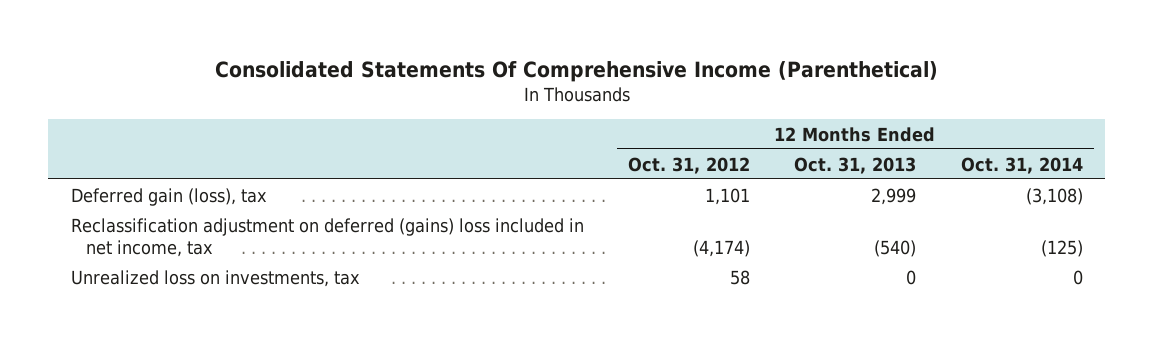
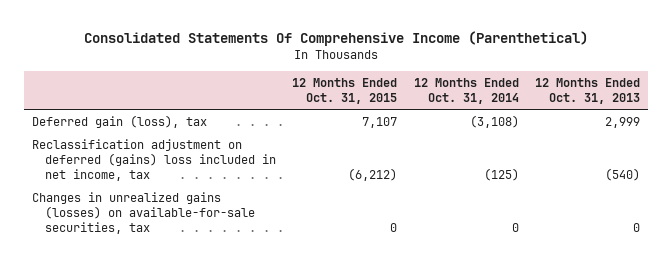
[627,156,750,174] Oct. 31, 2012 -> none
none -> [292,77,398,104] 12 Months Ended Oct. 31, 2015
[70,269,360,287] Unrealized loss on investments, tax -> none
none -> [32,191,255,235] Changes in unrealized gains (losses) on available-for-sale securities, tax

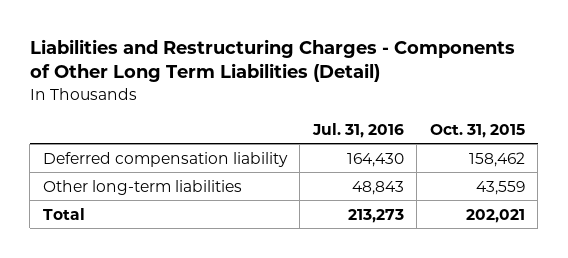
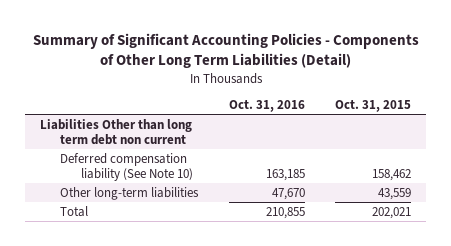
[29,39,515,83] Liabilities and Restructuring Charges - Components of Other Long Term Liabilities (Detail) -> [32,32,419,69] Summary of Significant Accounting Policies - Components of Other Long Term Liabilities (Detail)
[311,122,404,138] Jul. 31, 2016 -> none
none -> [228,99,305,112] Oct. 31, 2016
none -> [40,118,193,145] Liabilities Other than long term debt non current
[42,151,288,167] Deferred compensation liability -> [60,152,193,181] Deferred compensation liability (See Note 10)

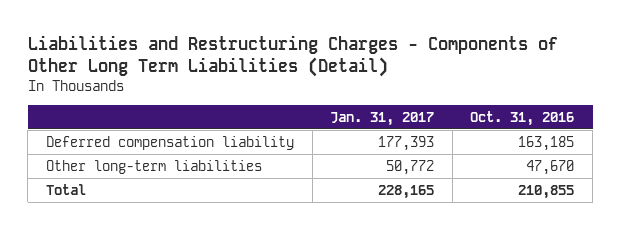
[32,32,419,69] Summary of Significant Accounting Policies - Components of Other Long Term Liabilities (Detail) -> [27,34,558,77] Liabilities and Restructuring Charges - Components of Other Long Term Liabilities (Detail)
[335,99,412,112] Oct. 31, 2015 -> none
none -> [330,111,435,126] Jan. 31, 2017
[40,118,193,145] Liabilities Other than long term debt non current -> none
[60,152,193,181] Deferred compensation liability (See Note 10) -> [45,135,294,150] Deferred compensation liability

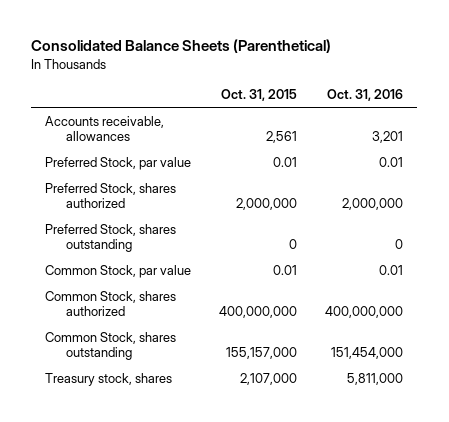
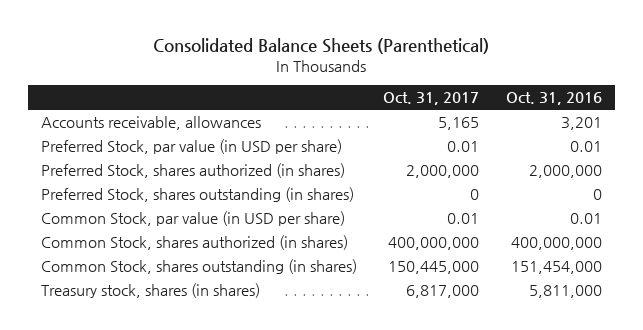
[221,89,298,102] Oct. 31, 2015 -> none
none -> [383,92,480,106] Oct. 31, 2017
[45,156,192,170] Preferred Stock, par value -> [41,138,343,154] Preferred Stock, par value (in USD per share)
[45,182,177,209] Preferred Stock, shares authorized -> [41,162,346,178] Preferred Stock, shares authorized (in shares)
[45,223,177,253] Preferred Stock, shares outstanding -> [41,186,355,202] Preferred Stock, shares outstanding (in shares)
[45,264,192,278] Common Stock, par value -> [41,210,346,226] Common Stock, par value (in USD per share)
[45,290,177,317] Common Stock, shares authorized -> [41,234,349,250] Common Stock, shares authorized (in shares)
[45,331,177,361] Common Stock, shares outstanding -> [41,258,358,274] Common Stock, shares outstanding (in shares)
[45,372,173,386] Treasury stock, shares -> [41,282,261,298] Treasury stock, shares (in shares)

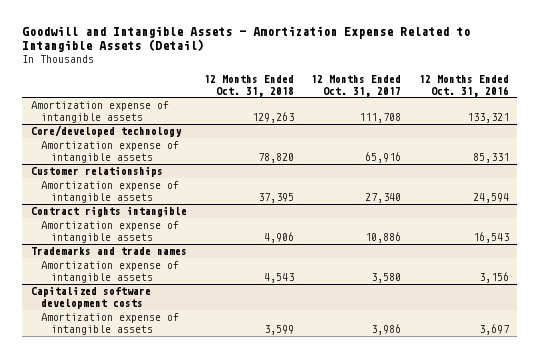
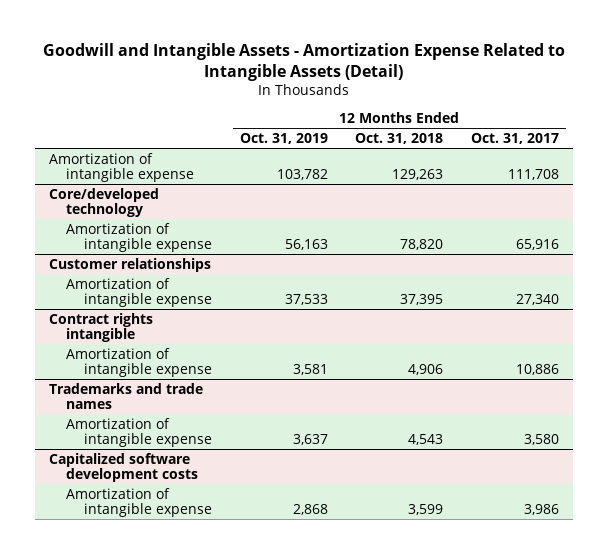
[418,74,509,97] 12 Months Ended Oct. 31, 2016 -> none
none -> [239,132,328,144] Oct. 31, 2019
[30,101,169,123] Amortization expense of intangible assets -> [48,152,195,183] Amortization of intangible expense
[40,141,179,163] Amortization expense of intangible assets -> [66,222,213,253] Amortization of intangible expense
[40,181,179,203] Amortization expense of intangible assets -> [66,277,213,308] Amortization of intangible expense
[40,221,179,243] Amortization expense of intangible assets -> [66,347,213,378] Amortization of intangible expense
[40,261,179,283] Amortization expense of intangible assets -> [66,417,213,448] Amortization of intangible expense
[40,313,179,335] Amortization expense of intangible assets -> [66,487,213,518] Amortization of intangible expense

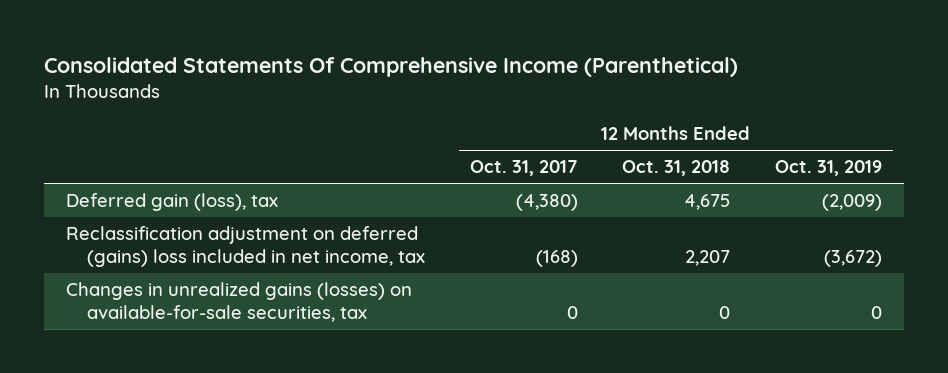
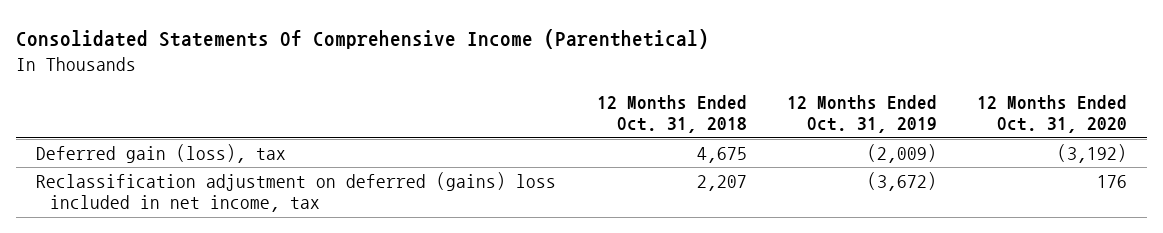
[469,160,578,177] Oct. 31, 2017 -> none
none -> [977,95,1128,134] 12 Months Ended Oct. 31, 2020
[66,282,413,323] Changes in unrealized gains (losses) on available-for-sale securities, tax -> none

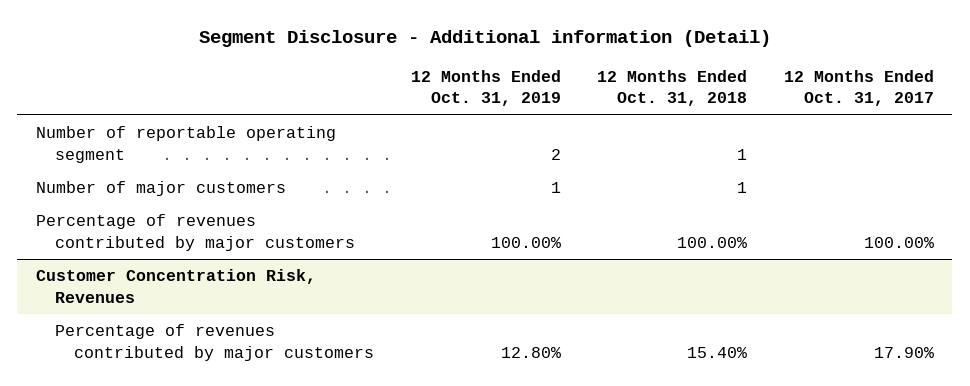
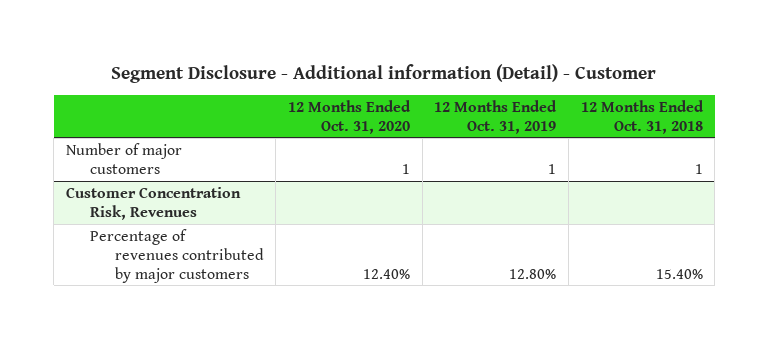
[198,30,771,48] Segment Disclosure - Additional information (Detail) -> [111,63,657,83] Segment Disclosure - Additional information (Detail) - Customer
[784,69,935,107] 12 Months Ended Oct. 31, 2017 -> none
none -> [288,99,412,134] 12 Months Ended Oct. 31, 2020
[35,126,336,163] Number of reportable operating segment -> none
[35,214,355,251] Percentage of revenues contributed by major customers -> none

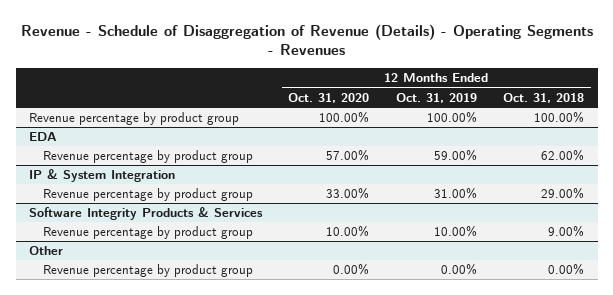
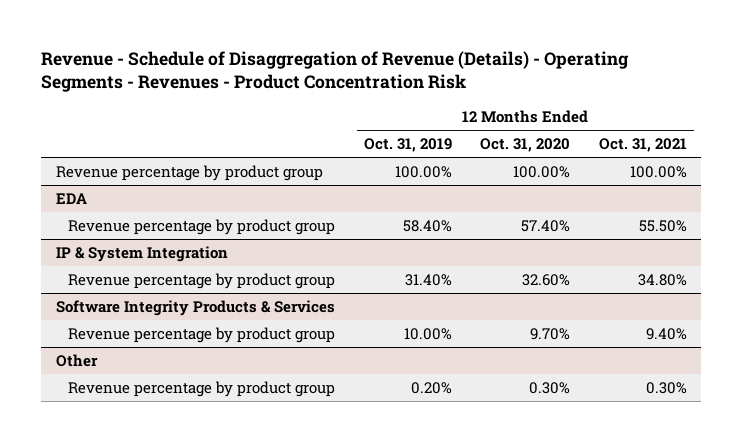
[20,23,593,56] Revenue - Schedule of Disaggregation of Revenue (Details) - Operating Segments - Revenues -> [41,50,630,93] Revenue - Schedule of Disaggregation of Revenue (Details) - Operating Segments - Revenues - Product Concentration Risk
[503,92,585,103] Oct. 31, 2018 -> none
none -> [598,138,687,153] Oct. 31, 2021
[326,149,370,162] 57.00% -> [521,219,571,232] 57.40%
[433,149,477,162] 59.00% -> [402,219,452,232] 58.40%
[326,187,370,200] 33.00% -> [522,273,571,286] 32.60%
[433,187,477,200] 31.00% -> [404,273,452,286] 31.40%
[326,225,370,238] 10.00% -> [530,327,571,340] 9.70%
[333,263,370,276] 0.00% -> [529,381,571,394] 0.30%
[440,263,477,276] 0.00% -> [410,381,452,394] 0.20%

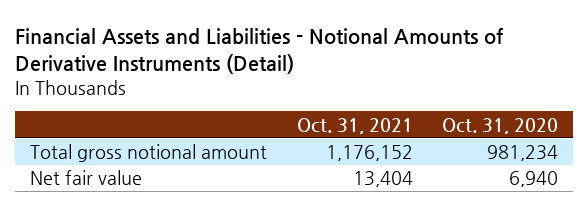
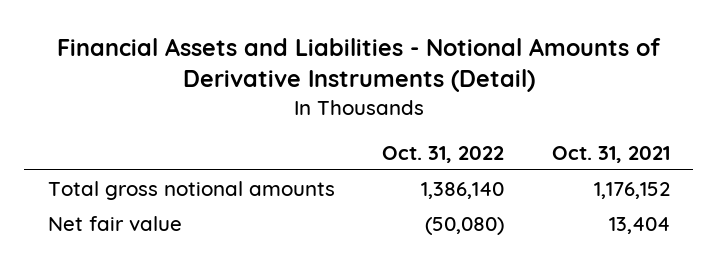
[442,117,559,134] Oct. 31, 2020 -> none
none -> [382,145,505,163] Oct. 31, 2022
[30,144,268,163] Total gross notional amount -> [47,180,335,200] Total gross notional amounts

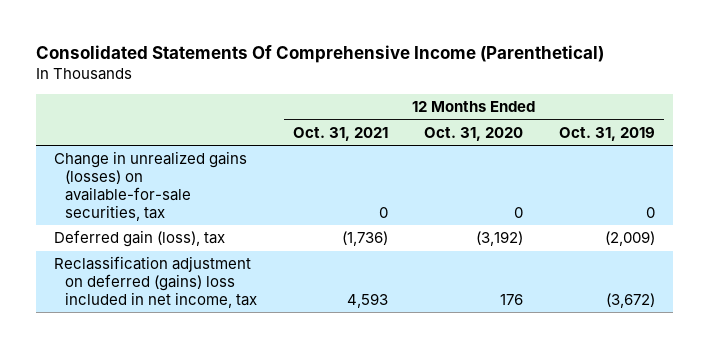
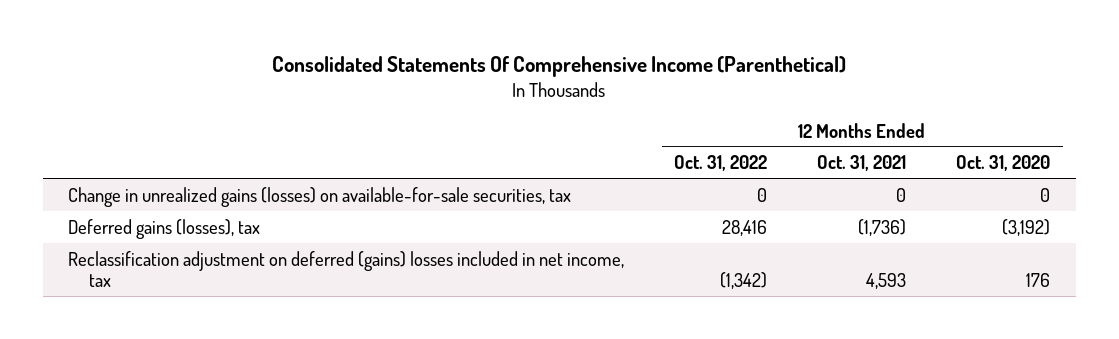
[559,126,656,141] Oct. 31, 2019 -> none
none -> [674,155,768,172] Oct. 31, 2022
[54,230,226,248] Deferred gain (loss), tax -> [68,218,261,239] Deferred gains (losses), tax
[54,256,257,308] Reclassification adjustment on deferred (gains) loss included in net income, tax -> [68,250,625,288] Reclassification adjustment on deferred (gains) losses included in net income, tax

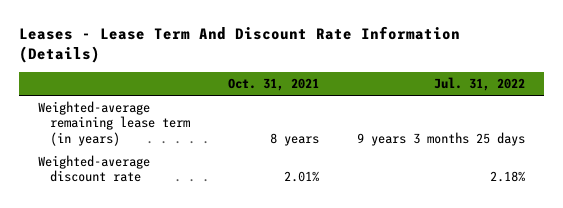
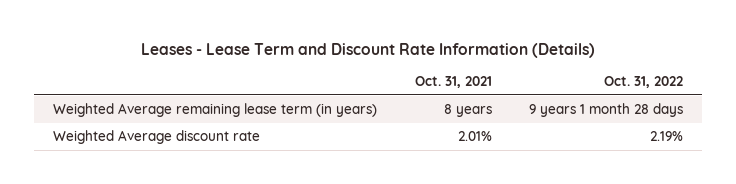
[18,25,460,64] Leases - Lease Term And Discount Rate Information (Details) -> [141,42,596,58] Leases - Lease Term and Discount Rate Information (Details)
[433,77,525,92] Jul. 31, 2022 -> none
none -> [604,76,684,89] Oct. 31, 2022
[38,101,190,146] Weighted-average remaining lease term (in years) -> [52,103,377,118] Weighted Average remaining lease term (in years)
[38,155,151,183] Weighted-average discount rate -> [52,130,260,145] Weighted Average discount rate

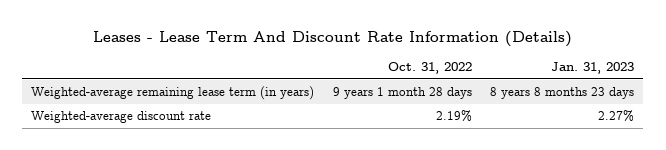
[141,42,596,58] Leases - Lease Term and Discount Rate Information (Details) -> [92,30,572,47] Leases - Lease Term And Discount Rate Information (Details)
[414,76,492,89] Oct. 31, 2021 -> none
none -> [551,61,635,74] Jan. 31, 2023
[52,103,377,118] Weighted Average remaining lease term (in years) -> [31,86,315,101] Weighted-average remaining lease term (in years)
[52,130,260,145] Weighted Average discount rate -> [31,111,212,124] Weighted-average discount rate

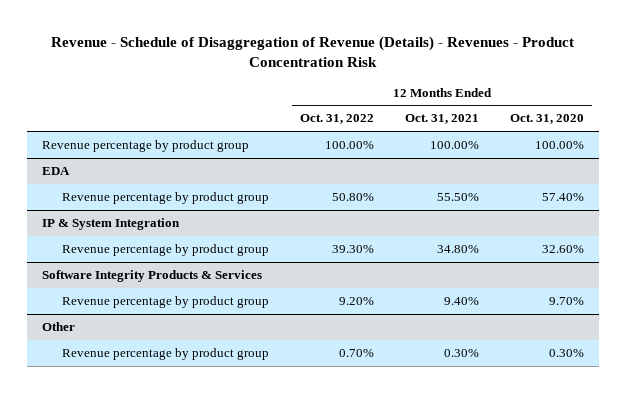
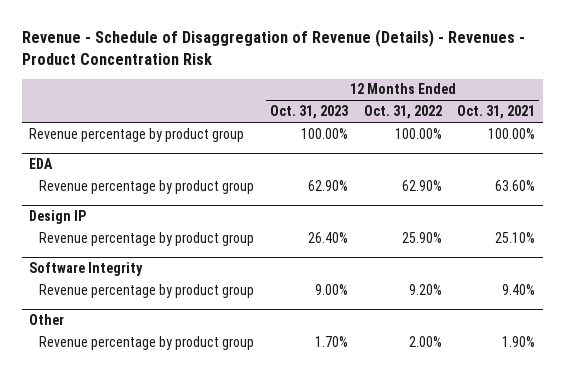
[509,114,584,125] Oct. 31, 2020 -> none
none -> [270,105,349,120] Oct. 31, 2023
[332,193,375,202] 50.80% -> [401,179,442,191] 62.90%
[436,193,479,202] 55.50% -> [495,179,536,191] 63.60%
[41,218,180,231] IP & System Integration -> [29,210,87,225] Design IP
[332,245,375,254] 39.30% -> [401,231,442,243] 25.90%
[436,245,479,254] 34.80% -> [495,231,536,243] 25.10%
[41,270,262,283] Software Integrity Products & Services -> [29,262,144,277] Software Integrity
[339,349,375,358] 0.70% -> [408,335,442,347] 2.00%
[443,349,479,358] 0.30% -> [502,335,536,347] 1.90%

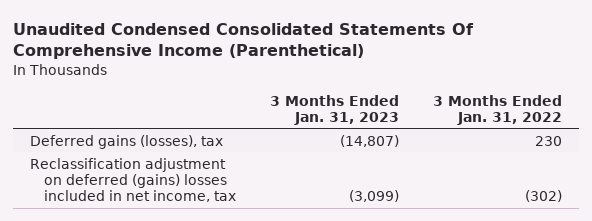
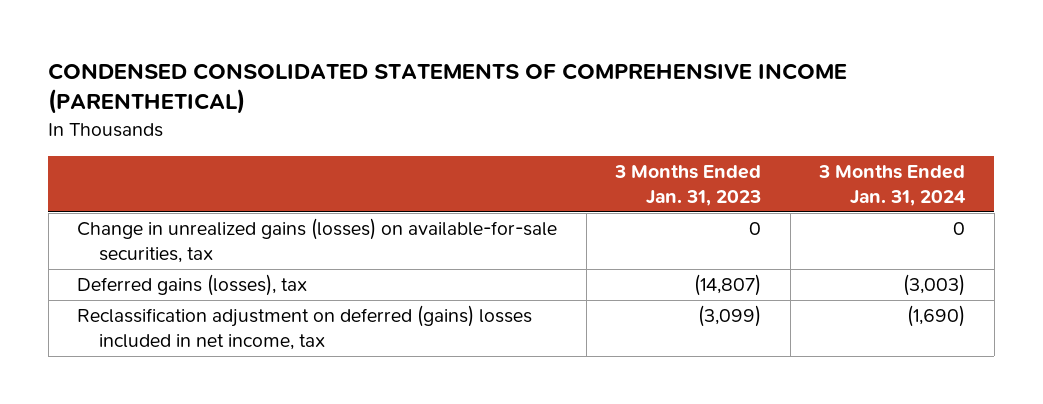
[13,22,475,60] Unaudited Condensed Consolidated Statements Of Comprehensive Income (Parenthetical) -> [48,62,848,115] CONDENSED CONSOLIDATED STATEMENTS OF COMPREHENSIVE INCOME (PARENTHETICAL)
[432,94,562,125] 3 Months Ended Jan. 31, 2022 -> none
none -> [818,164,967,206] 3 Months Ended Jan. 31, 2024
none -> [77,218,558,264] Change in unrealized gains (losses) on available-for-sale securities, tax

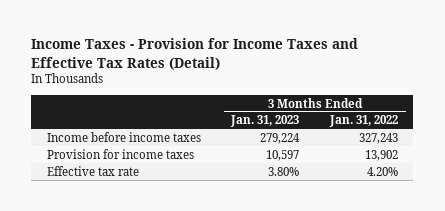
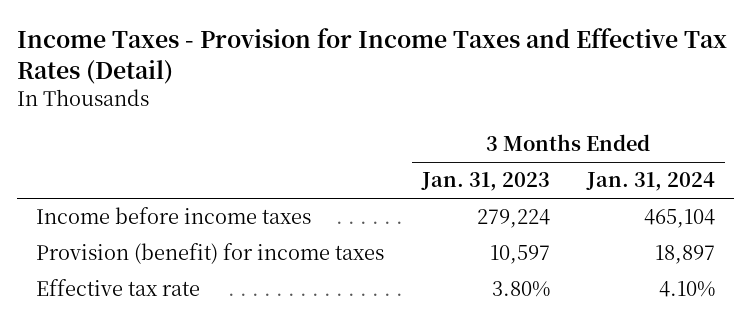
[328,115,398,128] Jan. 31, 2022 -> none
none -> [586,172,716,192] Jan. 31, 2024
[46,148,194,159] Provision for income taxes -> [35,243,384,265] Provision (benefit) for income taxes

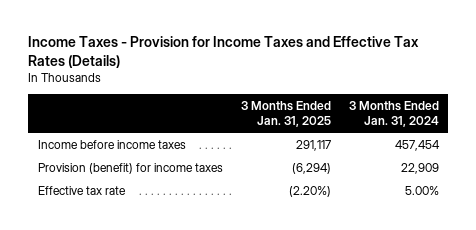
[17,28,728,85] Income Taxes - Provision for Income Taxes and Effective Tax Rates (Detail) -> [28,36,420,68] Income Taxes - Provision for Income Taxes and Effective Tax Rates (Details)
[420,172,550,192] Jan. 31, 2023 -> none
none -> [240,101,331,128] 3 Months Ended Jan. 31, 2025
[644,209,716,229] 465,104 -> [394,139,440,151] 457,454
[655,245,716,265] 18,897 -> [400,162,439,174] 22,909
[659,281,716,298] 4.10% -> [404,185,439,195] 5.00%

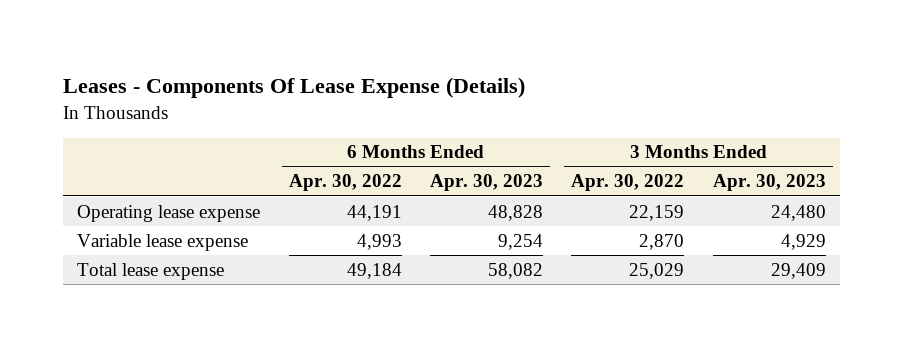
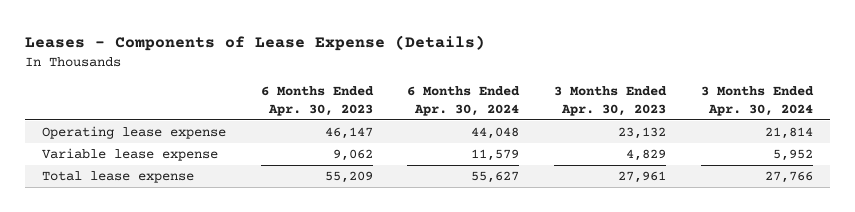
[63,76,526,98] Leases - Components Of Lease Expense (Details) -> [24,34,485,51] Leases - Components of Lease Expense (Details)
[288,174,402,192] Apr. 30, 2022 -> none
[571,174,685,192] Apr. 30, 2022 -> none
none -> [407,85,521,116] 6 Months Ended Apr. 30, 2024
none -> [701,85,815,116] 3 Months Ended Apr. 30, 2024
[488,204,544,221] 48,828 -> [324,127,373,140] 46,147
[770,204,826,221] 24,480 -> [618,127,667,140] 23,132
[498,233,544,250] 9,254 -> [332,149,373,162] 9,062
[780,233,826,250] 4,929 -> [626,149,667,162] 4,829
[488,262,544,279] 58,082 -> [324,171,373,184] 55,209
[770,262,826,279] 29,409 -> [618,171,667,184] 27,961

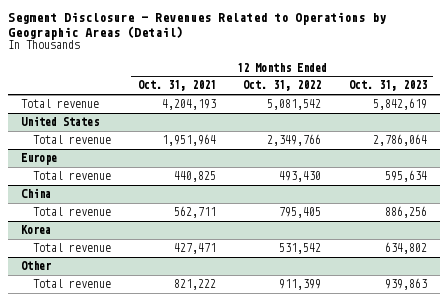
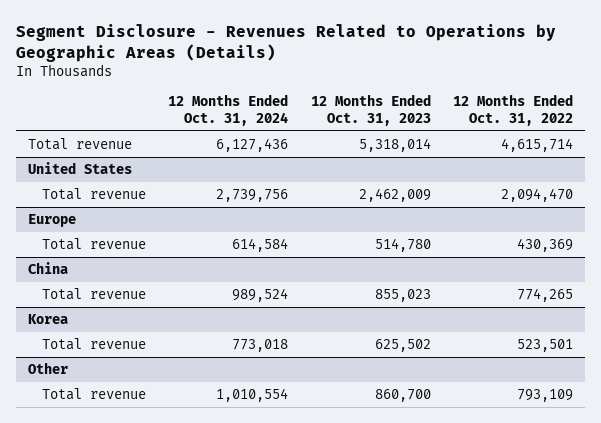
[7,12,386,40] Segment Disclosure - Revenues Related to Operations by Geographic Areas (Detail) -> [16,24,557,62] Segment Disclosure - Revenues Related to Operations by Geographic Areas (Details)
[138,80,217,92] Oct. 31, 2021 -> none
none -> [168,94,289,127] 12 Months Ended Oct. 31, 2024
[267,99,322,111] 5,081,542 -> [501,137,574,152] 4,615,714
[372,98,427,111] 5,842,619 -> [358,137,431,152] 5,318,014
[267,134,322,147] 2,349,766 -> [501,187,574,202] 2,094,470
[372,134,427,147] 2,786,064 -> [358,187,431,202] 2,462,009
[279,171,322,183] 493,430 -> [517,237,574,252] 430,369
[384,170,427,183] 595,634 -> [374,237,431,252] 514,780
[279,207,322,219] 795,405 -> [517,287,574,302] 774,265
[384,206,427,219] 886,256 -> [374,288,431,302] 855,023
[279,243,322,255] 531,542 -> [517,338,574,352] 523,501
[384,242,427,255] 634,802 -> [374,338,431,352] 625,502
[279,279,322,291] 911,399 -> [517,388,574,402] 793,109
[384,278,427,291] 939,863 -> [374,388,431,402] 860,700

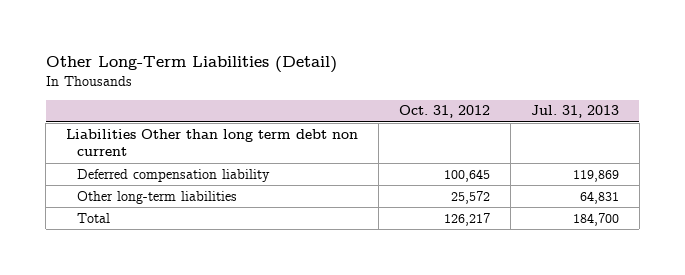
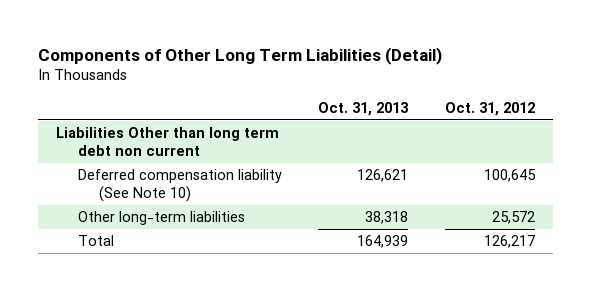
[45,56,337,74] Other Long-Term Liabilities (Detail) -> [38,46,443,65] Components of Other Long Term Liabilities (Detail)
[530,105,619,119] Jul. 31, 2013 -> none
none -> [318,101,409,116] Oct. 31, 2013
[76,168,270,182] Deferred compensation liability -> [77,169,282,202] Deferred compensation liability (See Note 10)

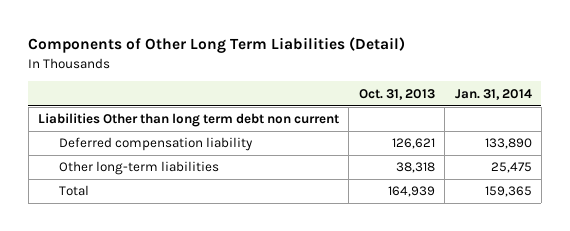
[445,101,536,116] Oct. 31, 2012 -> none
none -> [454,88,532,100] Jan. 31, 2014
[77,169,282,202] Deferred compensation liability (See Note 10) -> [59,137,254,152] Deferred compensation liability

